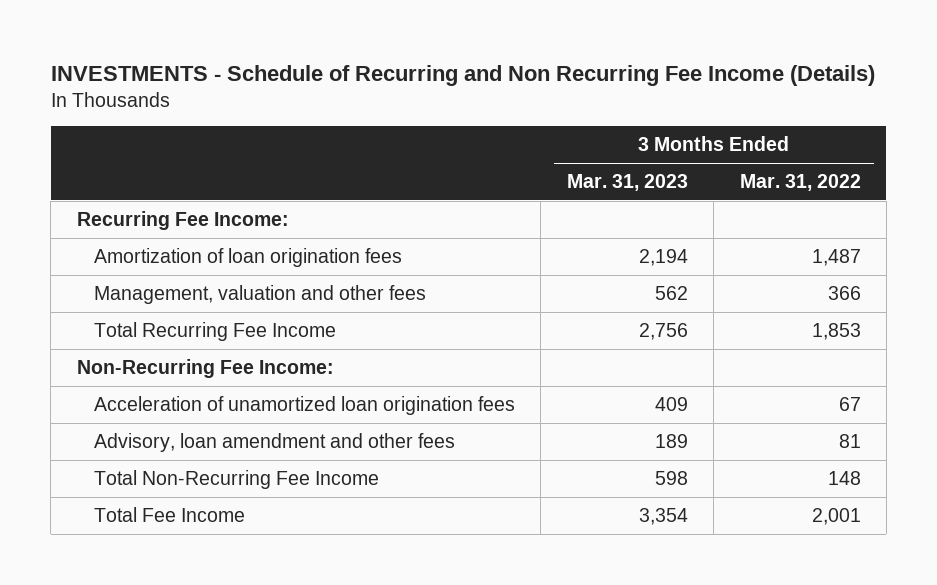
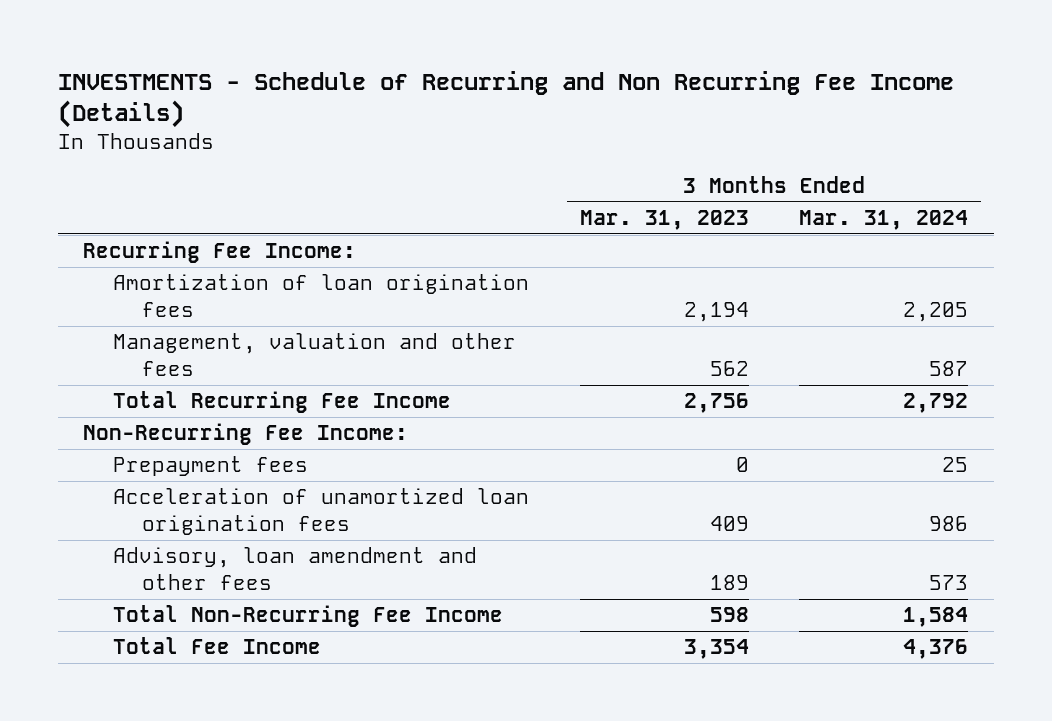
[739,174,861,192] Mar. 31, 2022 -> none
none -> [799,209,969,230] Mar. 31, 2024
none -> [112,456,308,477] Prepayment fees

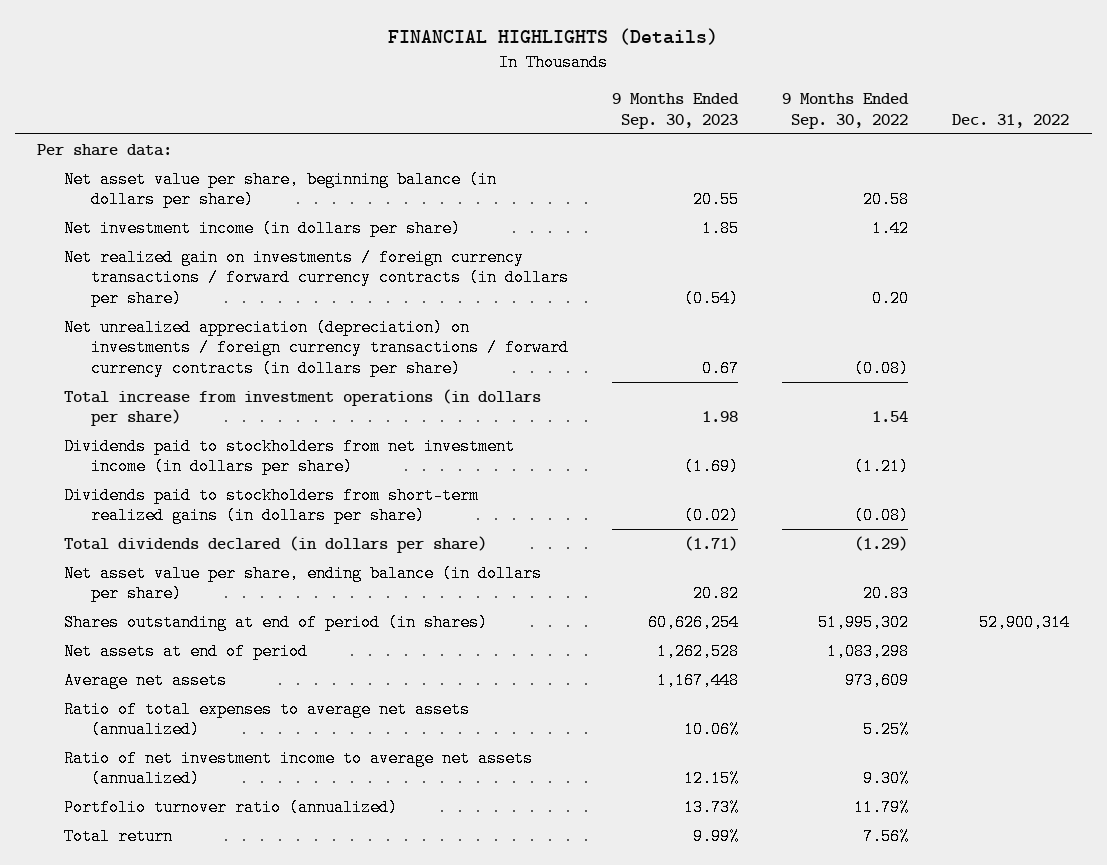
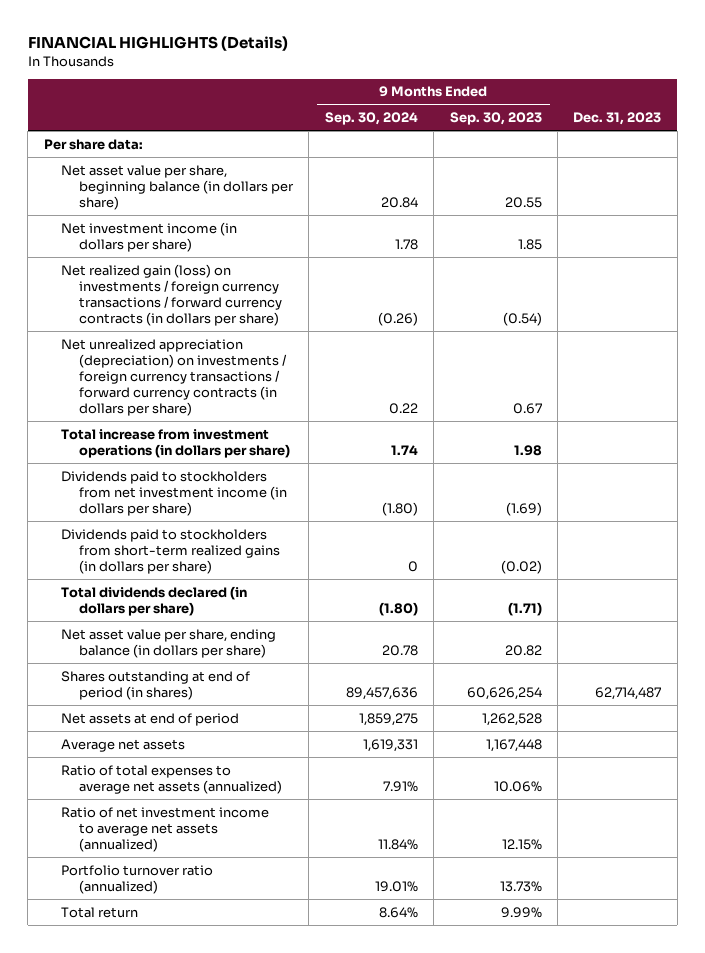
[782,93,910,130] 9 Months Ended Sep. 30, 2022 -> none
[952,114,1070,129] Dec. 31, 2022 -> none
none -> [324,112,418,126] Sep. 30, 2024
none -> [573,112,662,126] Dec. 31, 2023
[63,248,569,308] Net realized gain on investments / foreign currency transactions / forward currency contracts (in dollars per share) -> [61,263,283,326] Net realized gain (loss) on investments / foreign currency transactions / forward currency contracts (in dollars per share)

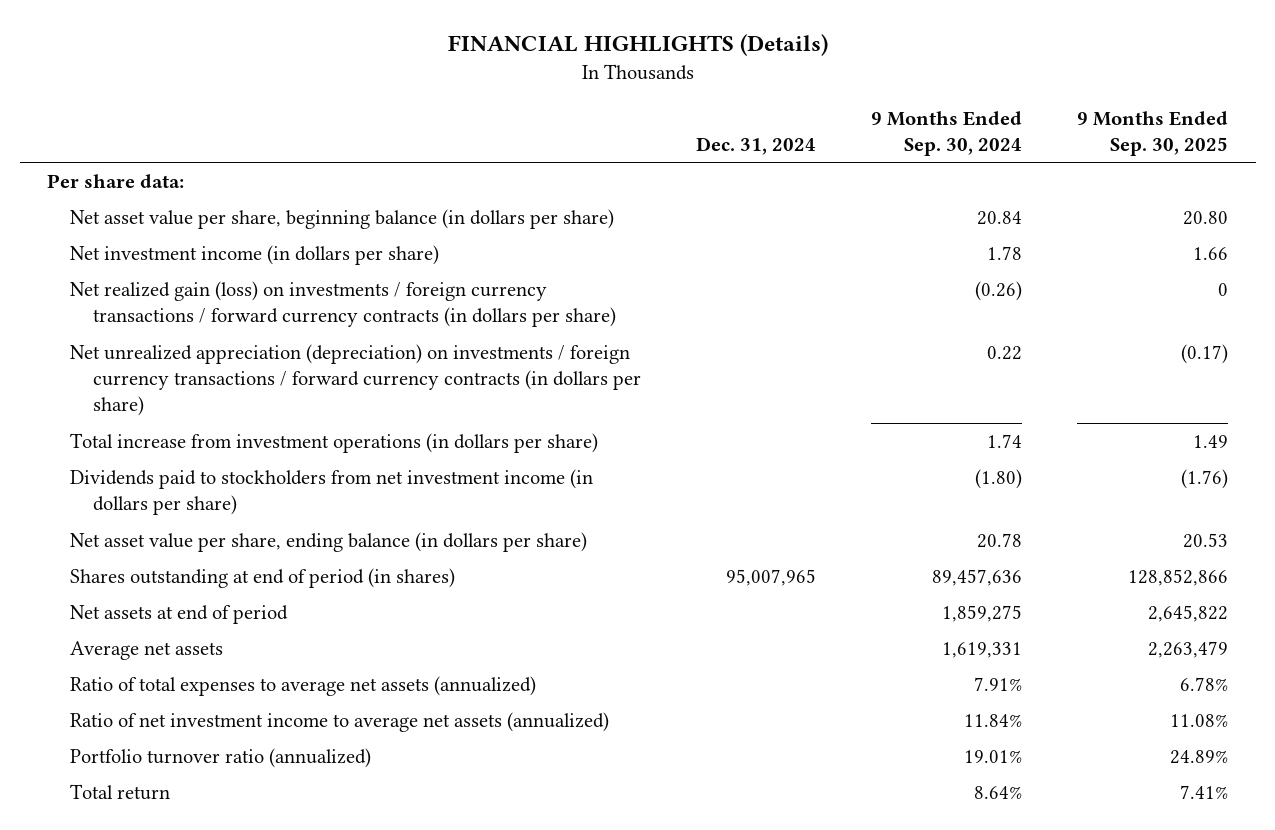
[449,112,542,126] Sep. 30, 2023 -> none
[573,112,662,126] Dec. 31, 2023 -> none
none -> [696,136,817,155] Dec. 31, 2024
none -> [1077,110,1229,156] 9 Months Ended Sep. 30, 2025
[61,528,281,574] Dividends paid to stockholders from short-term realized gains (in dollars per share) -> none
[61,585,248,616] Total dividends declared (in dollars per share) -> none

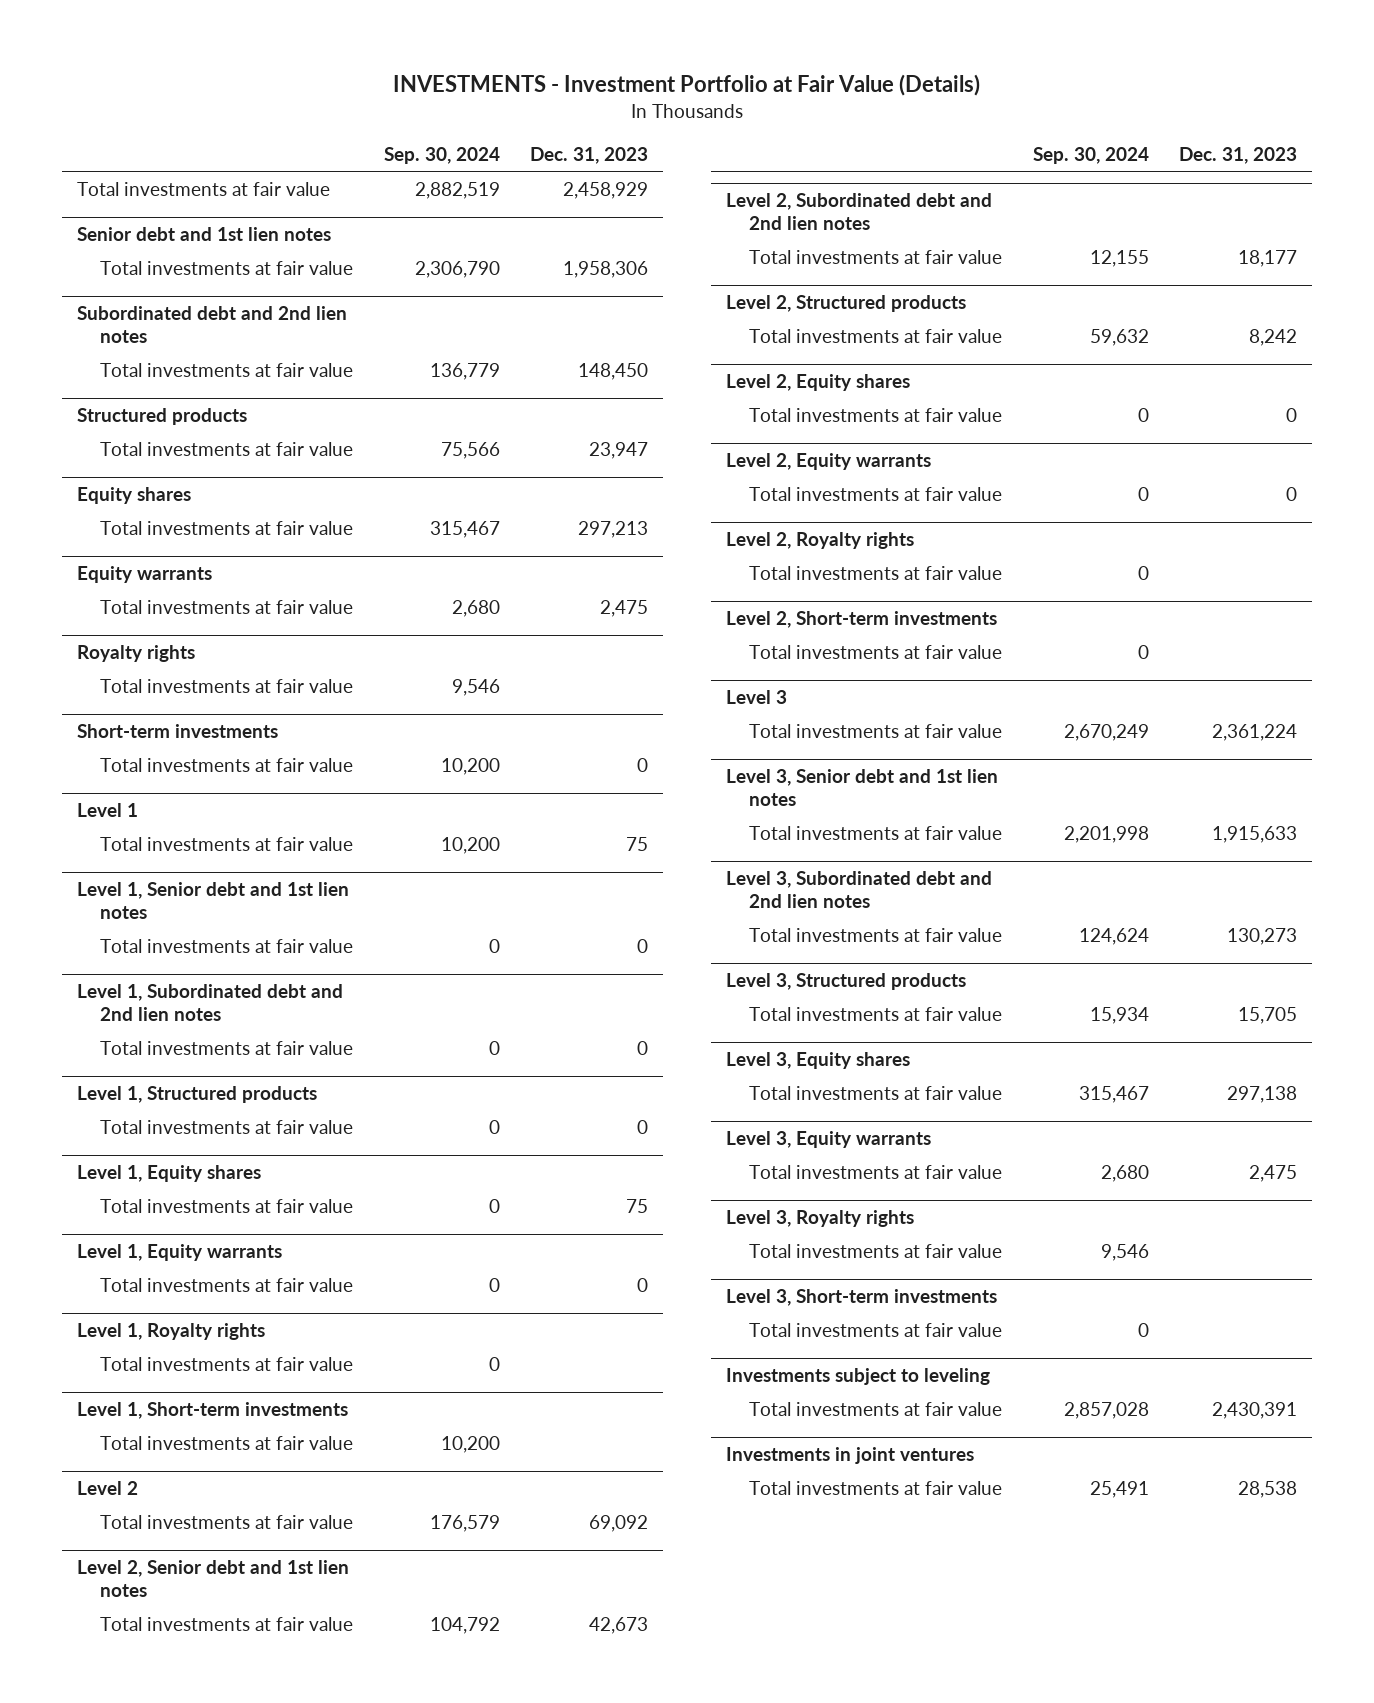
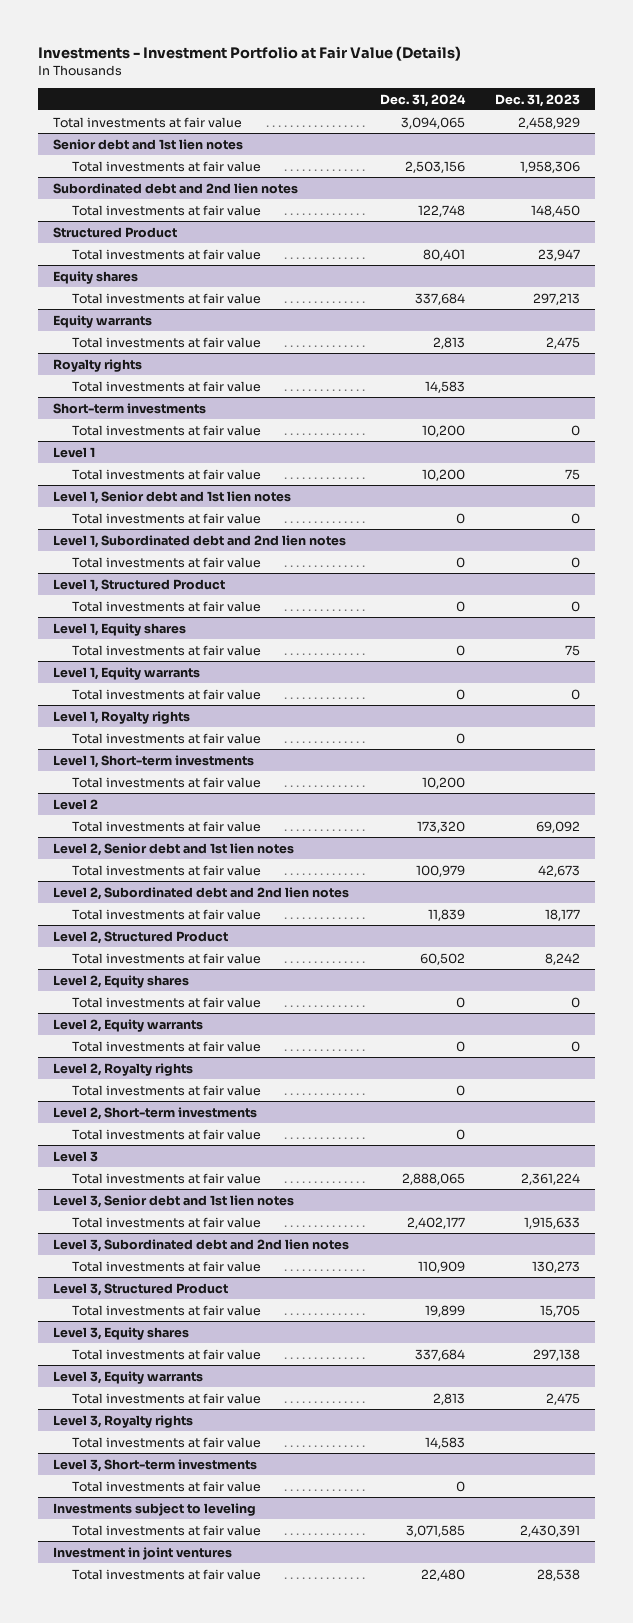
[393,74,981,97] INVESTMENTS - Investment Portfolio at Fair Value (Details) -> [38,46,462,62] Investments - Investment Portfolio at Fair Value (Details)
[383,147,500,165] Sep. 30, 2024 -> none
none -> [379,93,466,107] Dec. 31, 2024
[77,408,248,426] Structured products -> [53,226,178,238] Structured Product
[77,1086,318,1104] Level 1, Structured products -> [53,578,226,592] Level 1, Structured Product
[726,295,967,313] Level 2, Structured products -> [53,930,229,944] Level 2, Structured Product
[726,973,967,991] Level 3, Structured products -> [53,1282,229,1296] Level 3, Structured Product
[726,1447,975,1465] Investments in joint ventures -> [53,1546,233,1560] Investment in joint ventures

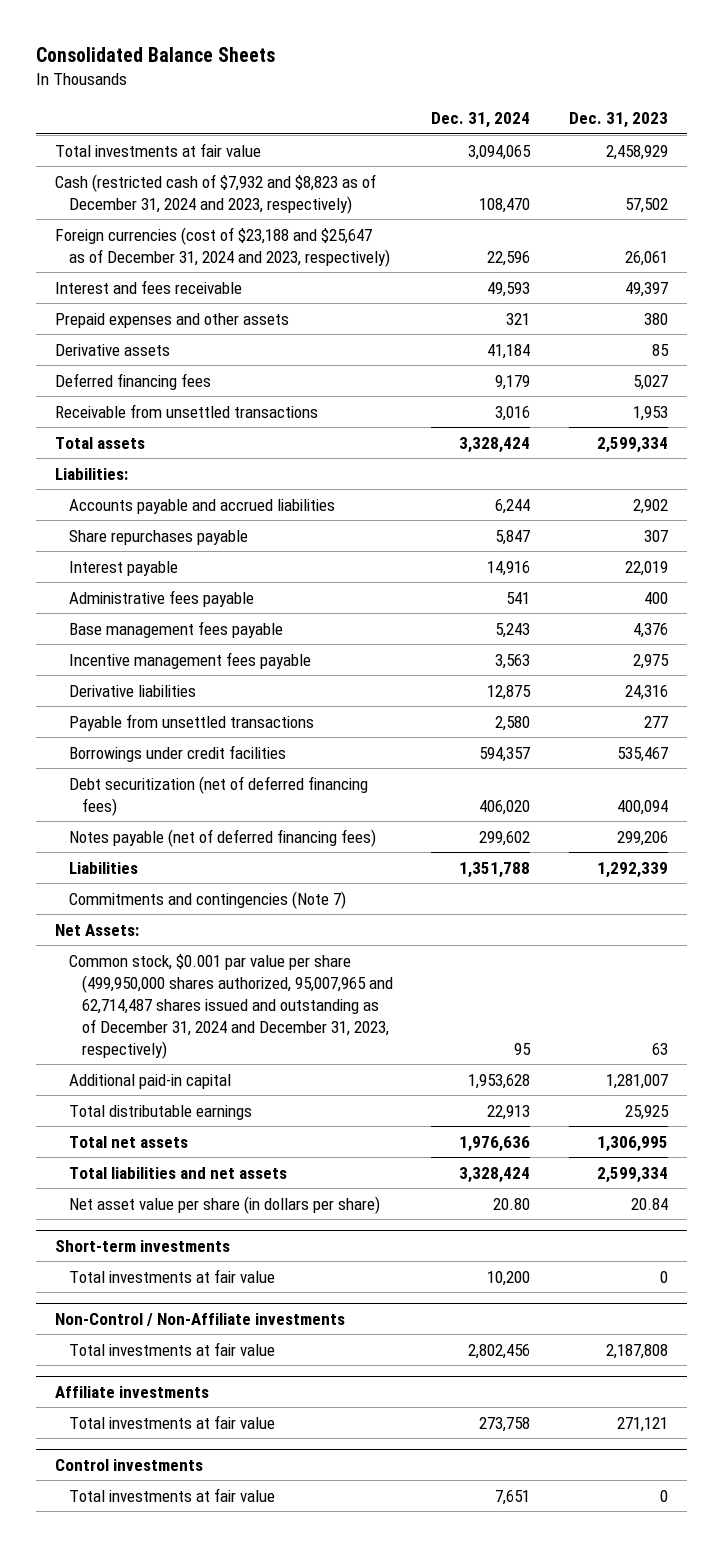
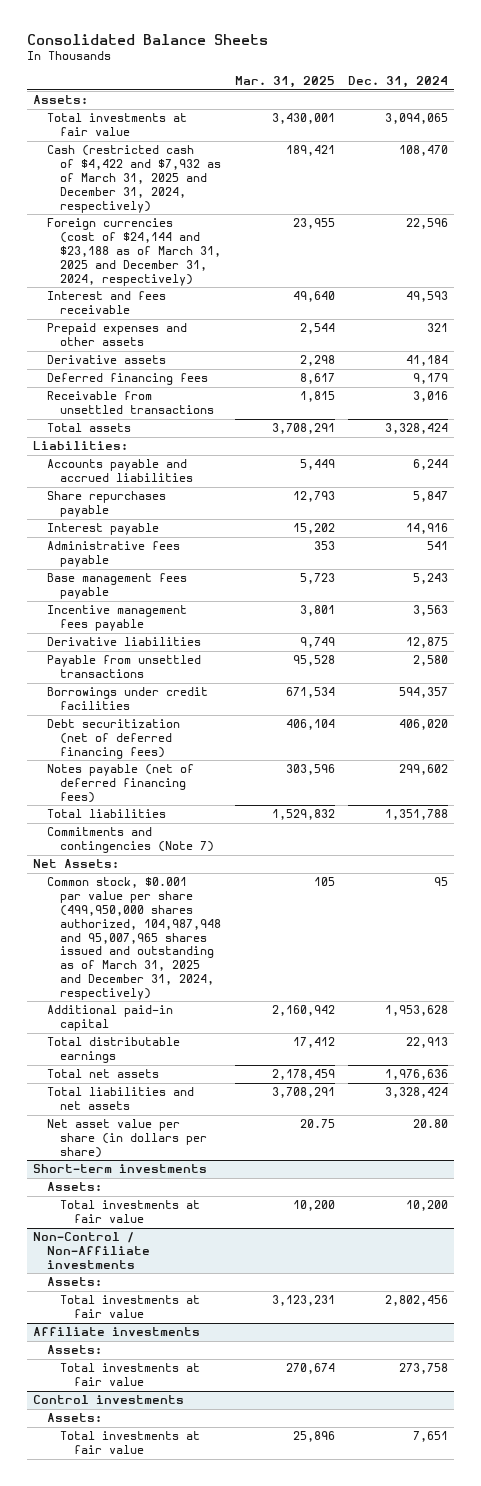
[569,112,669,129] Dec. 31, 2023 -> none
none -> [234,76,335,89] Mar. 31, 2025
none -> [33,95,89,105] Assets:
[55,173,377,214] Cash (restricted cash of $7,932 and $8,823 as of December 31, 2024 and 2023, respectively) -> [46,145,222,213] Cash (restricted cash of $4,422 and $7,932 as of March 31, 2025 and December 31, 2024, respectively)
[55,226,390,267] Foreign currencies (cost of $23,188 and $25,647 as of December 31, 2024 and 2023, respectively) -> [46,218,222,286] Foreign currencies (cost of $24,144 and $23,188 as of March 31, 2025 and December 31, 2024, respectively)
[68,861,138,874] Liabilities -> [46,809,166,819] Total liabilities
[68,953,393,1059] Common stock, $0.001 par value per share (499,950,000 shares authorized, 95,007,965 and 62,714,487 shares issued and outstanding as of December 31, 2024 and December 31, 2023, respectively) -> [46,877,222,1000] Common stock, $0.001 par value per share (499,950,000 shares authorized, 104,987,948 and 95,007,965 shares issued and outstanding as of March 31, 2025 and December 31, 2024, respectively)
none -> [46,1182,102,1192] Assets:
none -> [46,1277,102,1287] Assets:
none -> [46,1345,102,1355] Assets:
none -> [46,1413,102,1423] Assets:

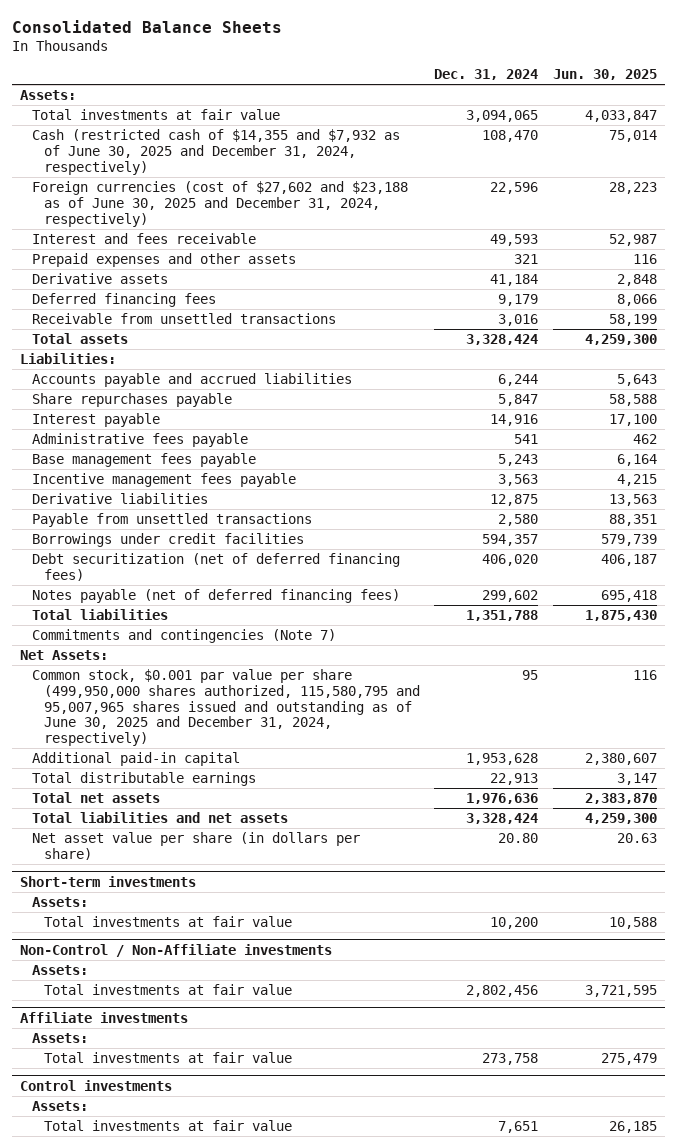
[234,76,335,89] Mar. 31, 2025 -> none
none -> [553,68,658,80] Jun. 30, 2025
[46,145,222,213] Cash (restricted cash of $4,422 and $7,932 as of March 31, 2025 and December 31, 2024, respectively) -> [31,129,400,175] Cash (restricted cash of $14,355 and $7,932 as of June 30, 2025 and December 31, 2024, respectively)
[46,218,222,286] Foreign currencies (cost of $24,144 and $23,188 as of March 31, 2025 and December 31, 2024, respectively) -> [31,181,408,227] Foreign currencies (cost of $27,602 and $23,188 as of June 30, 2025 and December 31, 2024, respectively)
[46,877,222,1000] Common stock, $0.001 par value per share (499,950,000 shares authorized, 104,987,948 and 95,007,965 shares issued and outstanding as of March 31, 2025 and December 31, 2024, respectively) -> [31,669,420,747] Common stock, $0.001 par value per share (499,950,000 shares authorized, 115,580,795 and 95,007,965 shares issued and outstanding as of June 30, 2025 and December 31, 2024, respectively)

